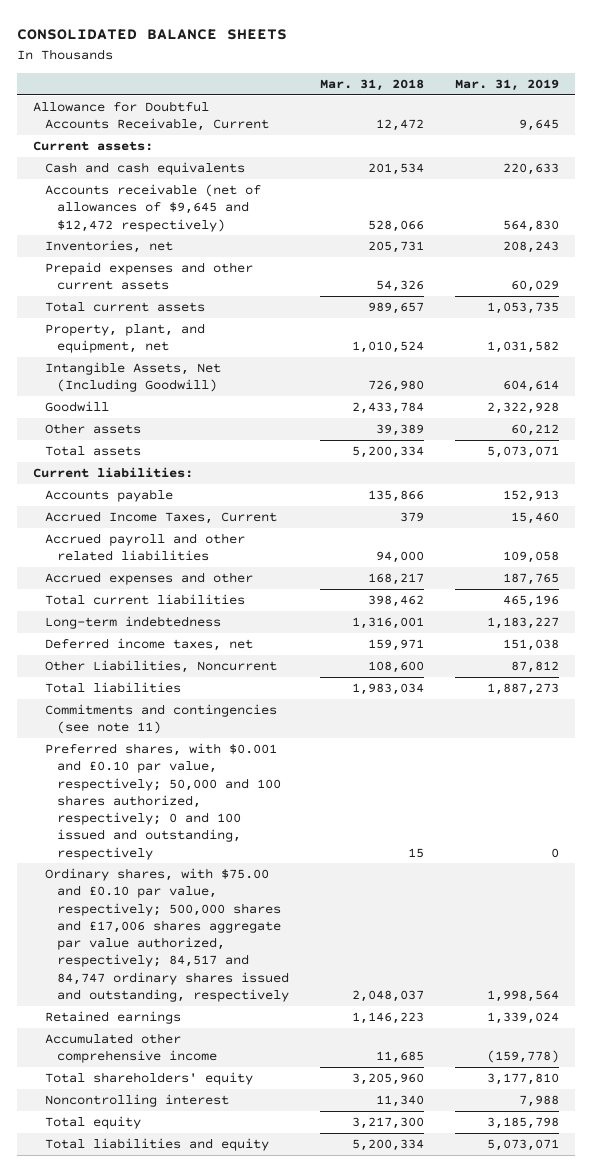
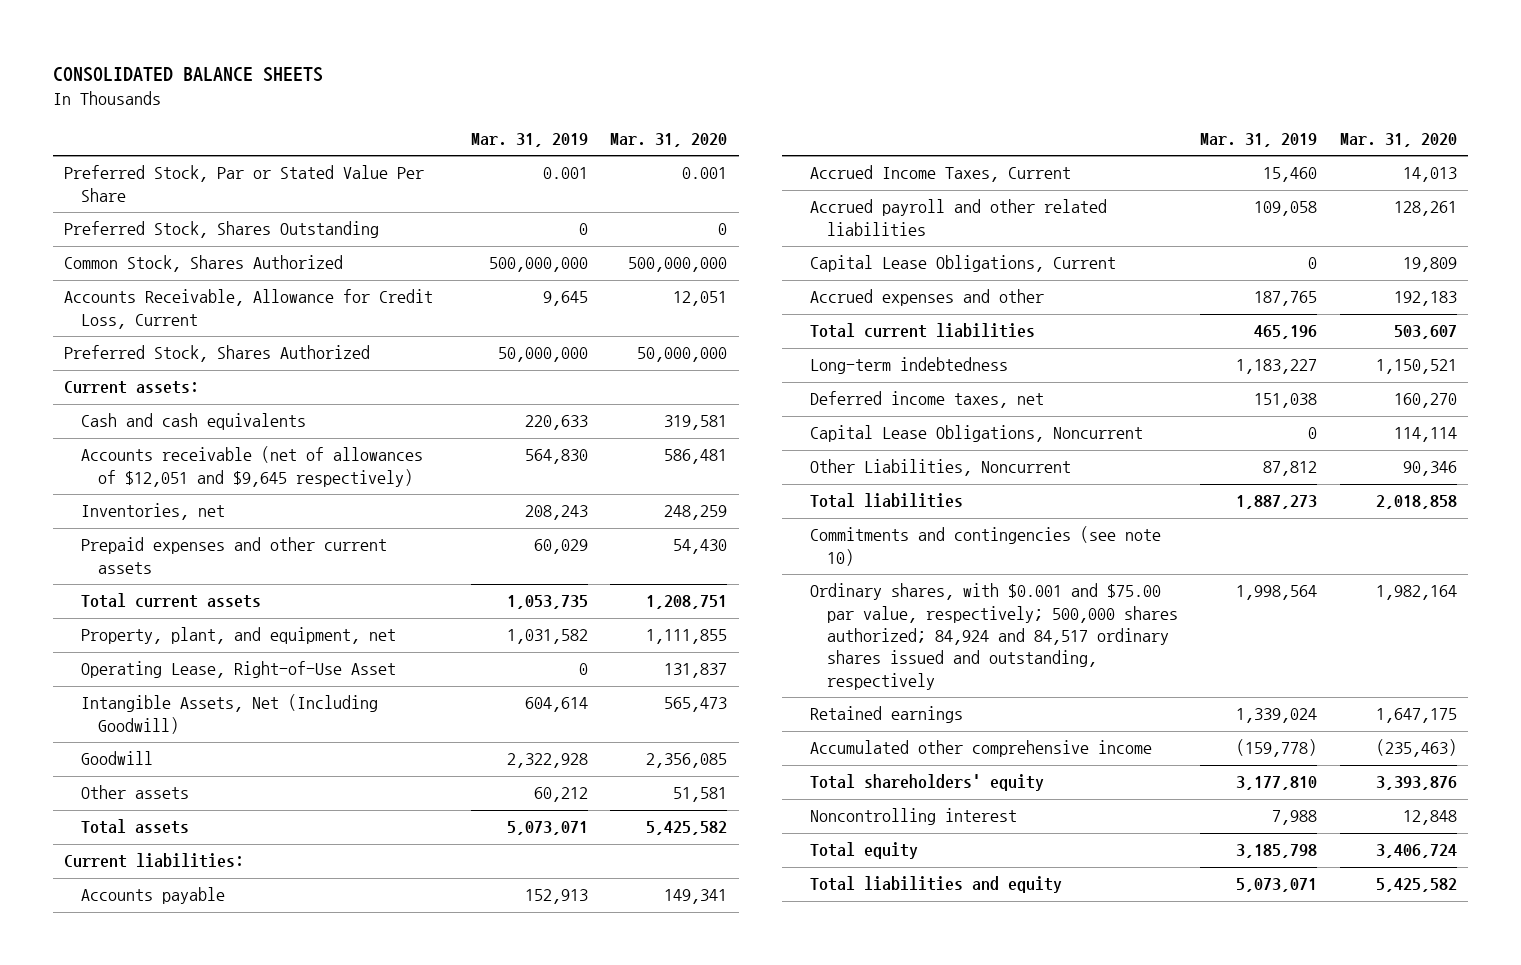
[319,78,424,91] Mar. 31, 2018 -> none
none -> [610,132,728,147] Mar. 31, 2020
none -> [64,165,425,202] Preferred Stock, Par or Stated Value Per Share
none -> [64,221,380,239] Preferred Stock, Shares Outstanding
none -> [64,255,344,273] Common Stock, Shares Authorized
[33,101,269,132] Allowance for Doubtful Accounts Receivable, Current -> [64,289,434,329] Accounts Receivable, Allowance for Credit Loss, Current
none -> [64,345,371,363] Preferred Stock, Shares Authorized
[44,184,261,232] Accounts receivable (net of allowances of $9,645 and $12,472 respectively) -> [80,446,423,487] Accounts receivable (net of allowances of $12,051 and $9,645 respectively)
none -> [80,661,396,679] Operating Lease, Right-of-Use Asset
none -> [810,255,1117,273] Capital Lease Obligations, Current
none -> [810,425,1144,443] Capital Lease Obligations, Noncurrent
[44,743,281,860] Preferred shares, with $0.001 and £0.10 par value, respectively; 50,000 and 100 shares authorized, respectively; 0 and 100 issued and outstanding, respectively -> none
[44,704,277,735] Commitments and contingencies (see note 11) -> [810,526,1162,566] Commitments and contingencies (see note 10)
[44,868,289,1002] Ordinary shares, with $75.00 and £0.10 par value, respectively; 500,000 shares and £17,006 shares aggregate par value authorized, respectively; 84,517 and 84,747 ordinary shares issued and outstanding, respectively -> [810,583,1178,690] Ordinary shares, with $0.001 and $75.00 par value, respectively; 500,000 shares authorized; 84,924 and 84,517 ordinary shares issued and outstanding, respectively

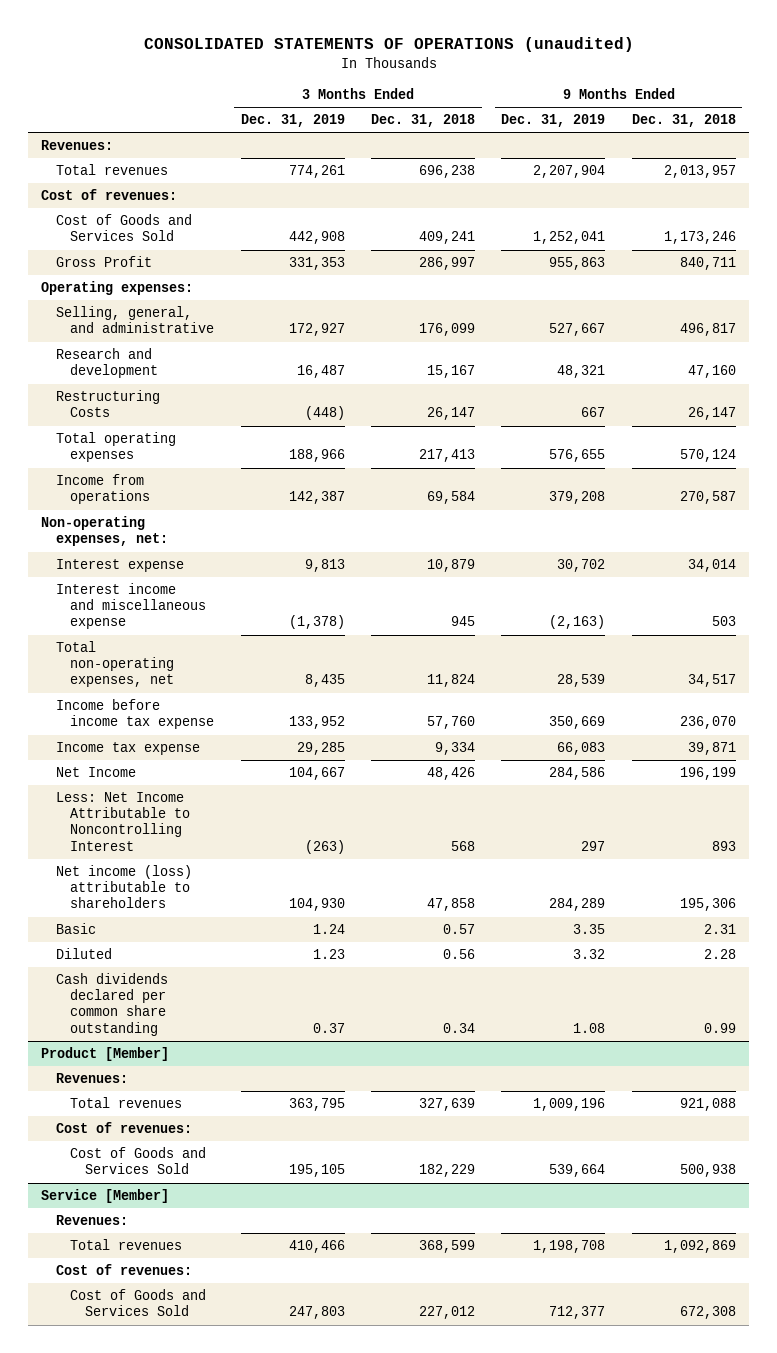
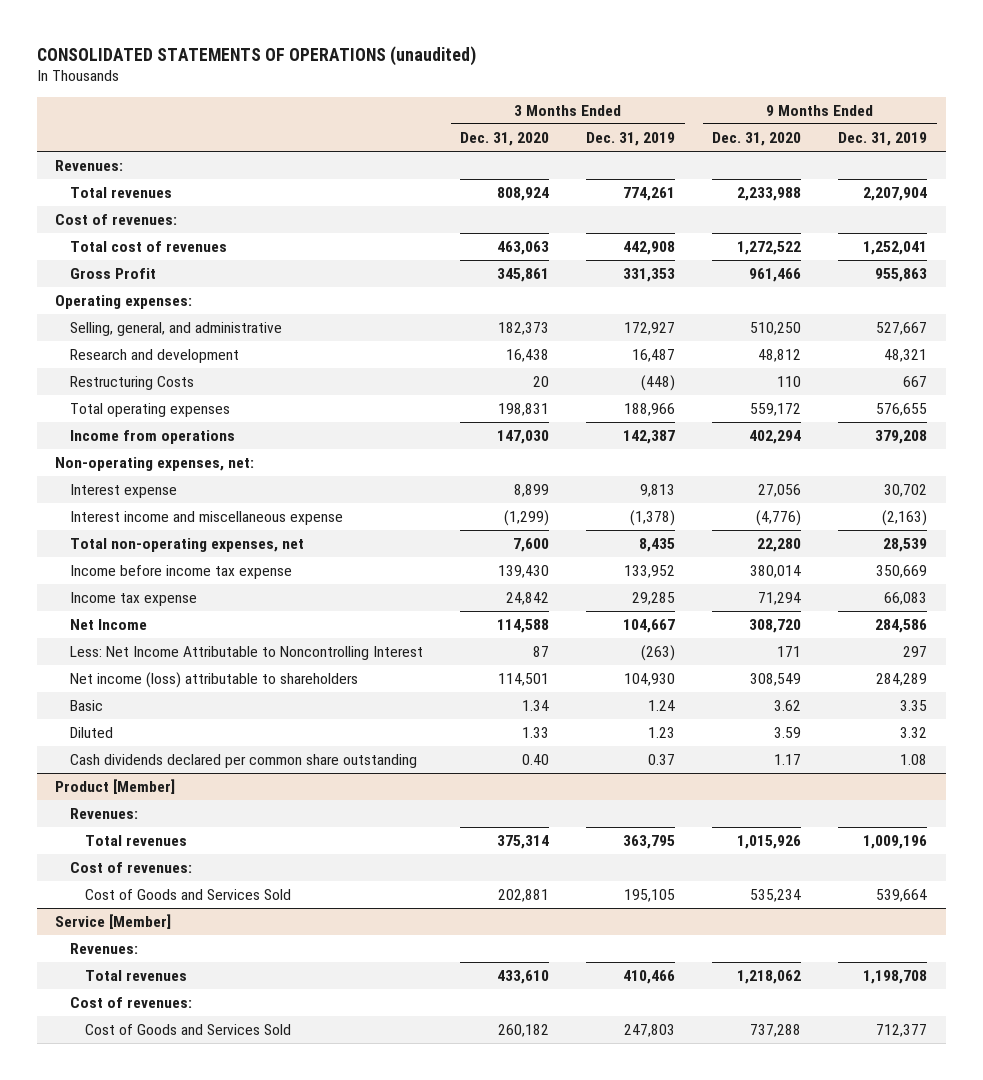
[371,114,476,128] Dec. 31, 2018 -> none
[631,114,736,128] Dec. 31, 2018 -> none
none -> [460,132,550,147] Dec. 31, 2020
none -> [712,132,802,147] Dec. 31, 2020
[55,214,192,242] Cost of Goods and Services Sold -> [70,241,228,253] Total cost of revenues

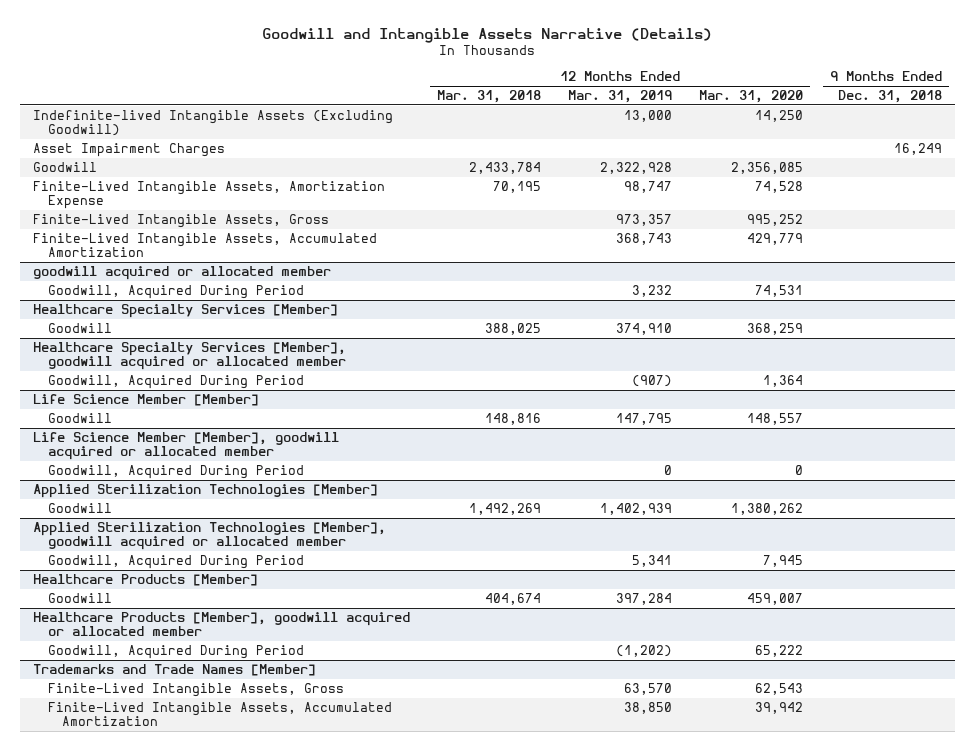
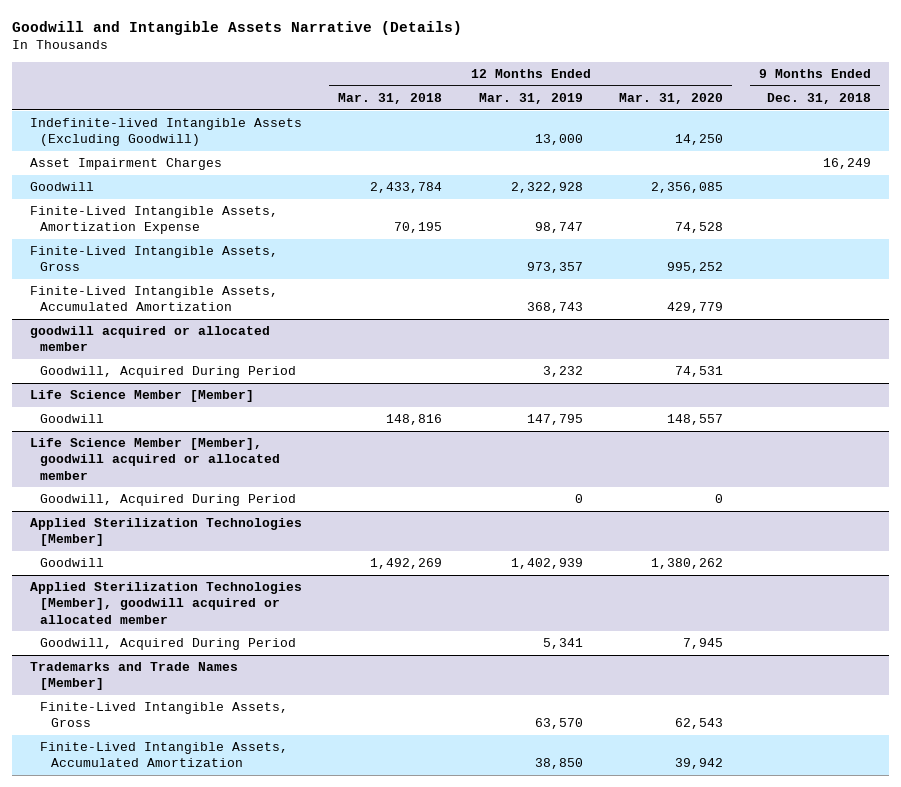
[33,303,339,318] Healthcare Specialty Services [Member] -> none
[47,322,112,333] Goodwill -> none
[33,341,347,371] Healthcare Specialty Services [Member], goodwill acquired or allocated member -> none
[47,374,304,389] Goodwill, Acquired During Period -> none
[33,573,259,586] Healthcare Products [Member] -> none
[47,592,112,603] Goodwill -> none
[33,611,411,637] Healthcare Products [Member], goodwill acquired or allocated member -> none
[47,644,304,659] Goodwill, Acquired During Period -> none

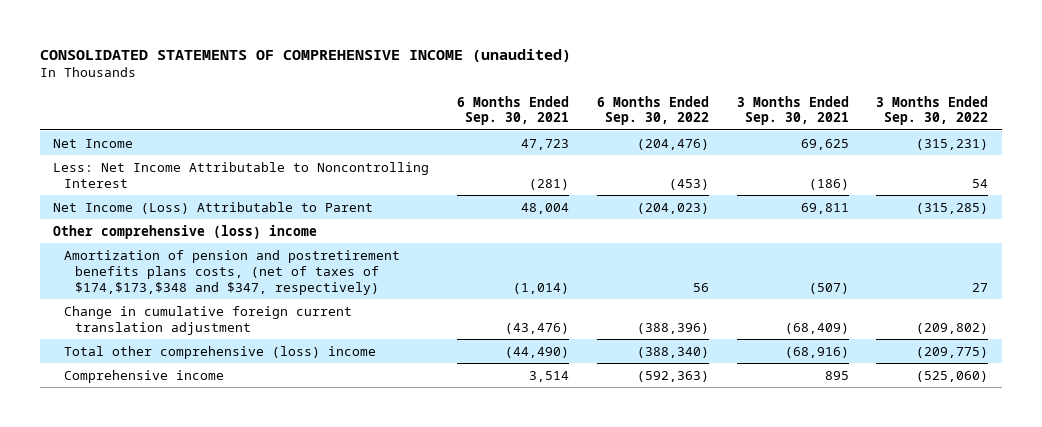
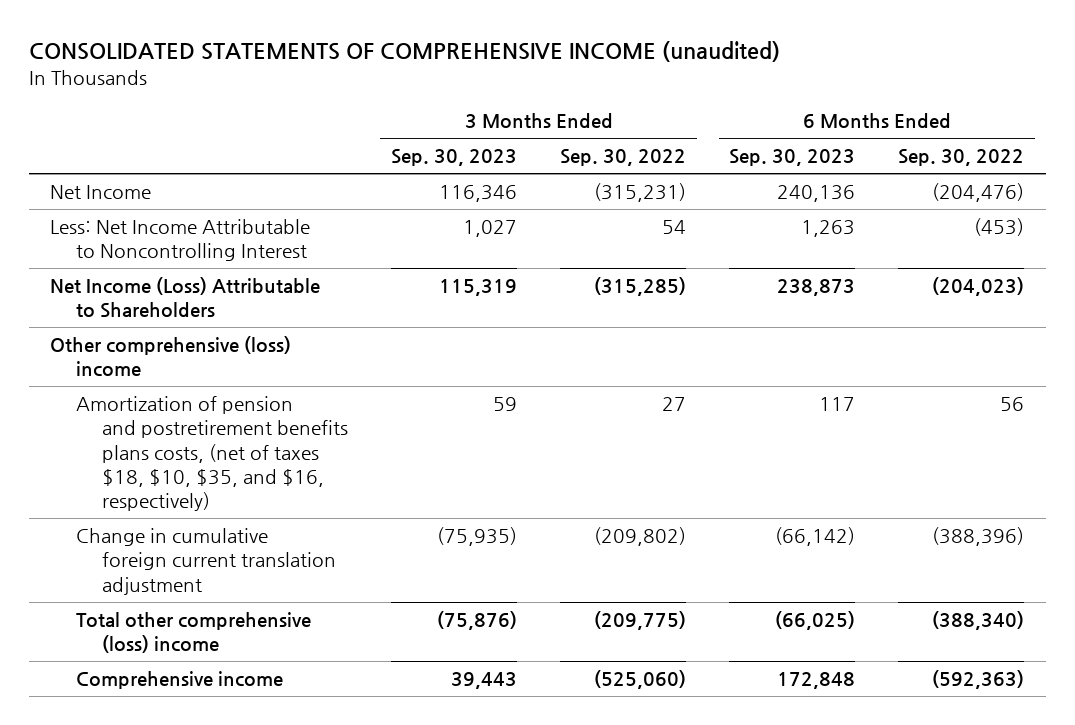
[457,95,570,126] 6 Months Ended Sep. 30, 2021 -> none
[736,95,849,126] 3 Months Ended Sep. 30, 2021 -> none
none -> [391,149,518,167] Sep. 30, 2023
none -> [729,149,856,167] Sep. 30, 2023
[53,201,374,214] Net Income (Loss) Attributable to Parent -> [50,277,321,319] Net Income (Loss) Attributable to Shareholders
[63,249,400,295] Amortization of pension and postretirement benefits plans costs, (net of taxes of $174,$173,$348 and $347, respectively) -> [76,396,348,511] Amortization of pension and postretirement benefits plans costs, (net of taxes $18, $10, $35, and $16, respectively)

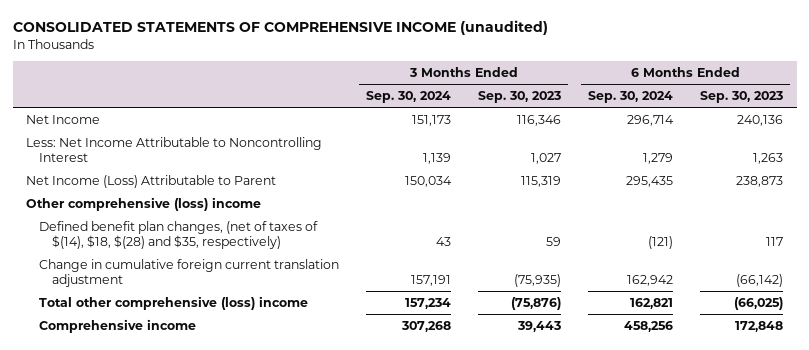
[560,149,687,167] Sep. 30, 2022 -> none
[898,149,1025,167] Sep. 30, 2022 -> none
none -> [366,90,452,103] Sep. 30, 2024
none -> [588,90,674,103] Sep. 30, 2024
[50,277,321,319] Net Income (Loss) Attributable to Shareholders -> [26,174,277,188] Net Income (Loss) Attributable to Parent
[76,396,348,511] Amortization of pension and postretirement benefits plans costs, (net of taxes $18, $10, $35, and $16, respectively) -> [39,220,319,249] Defined benefit plan changes, (net of taxes of $(14), $18, $(28) and $35, respectively)

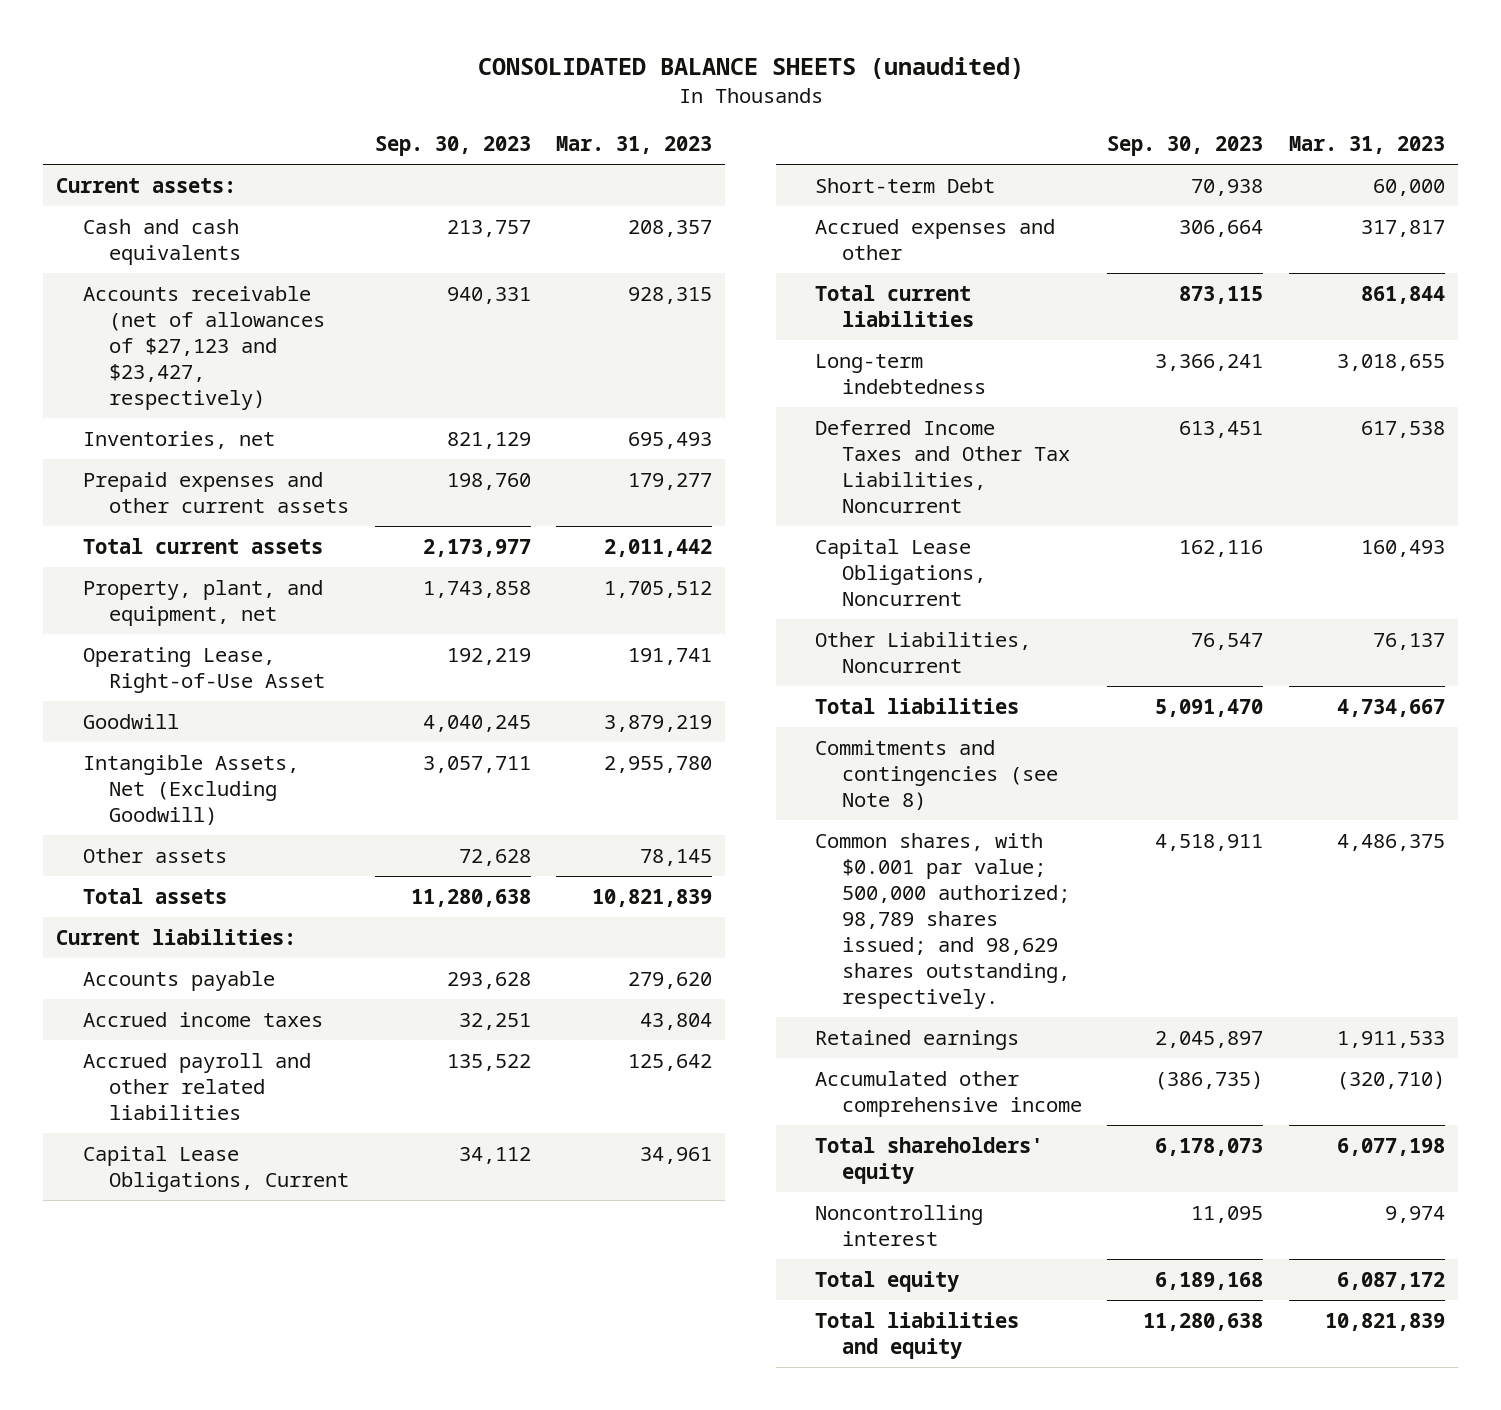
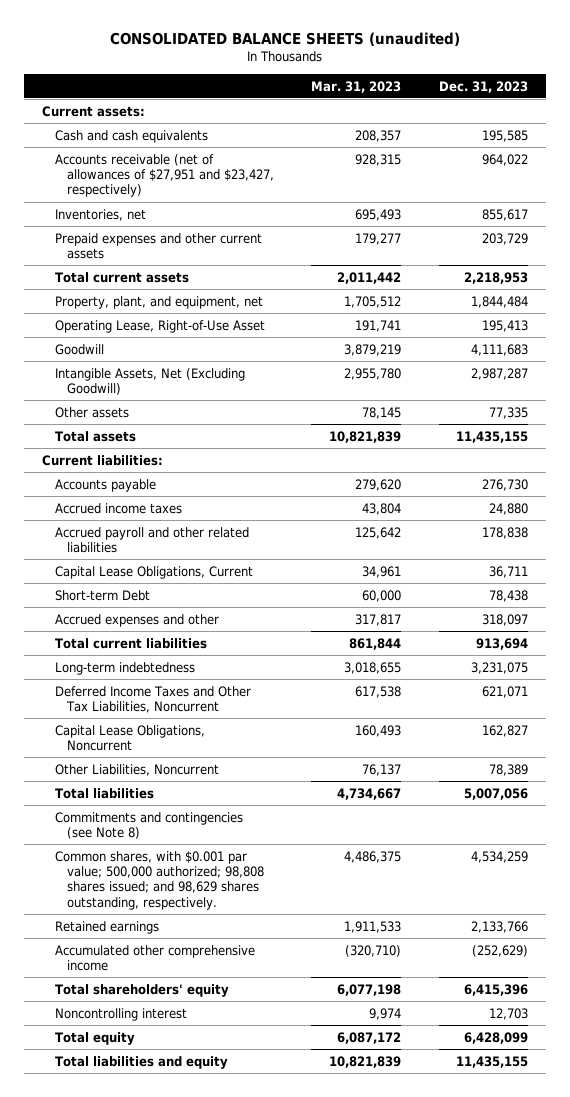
[374,136,531,157] Sep. 30, 2023 -> none
none -> [438,80,528,93] Dec. 31, 2023
[82,285,326,411] Accounts receivable (net of allowances of $27,123 and $23,427, respectively) -> [54,153,275,198] Accounts receivable (net of allowances of $27,951 and $23,427, respectively)
[815,832,1070,1010] Common shares, with $0.001 par value; 500,000 authorized; 98,789 shares issued; and 98,629 shares outstanding, respectively. -> [54,850,265,910] Common shares, with $0.001 par value; 500,000 authorized; 98,808 shares issued; and 98,629 shares outstanding, respectively.

